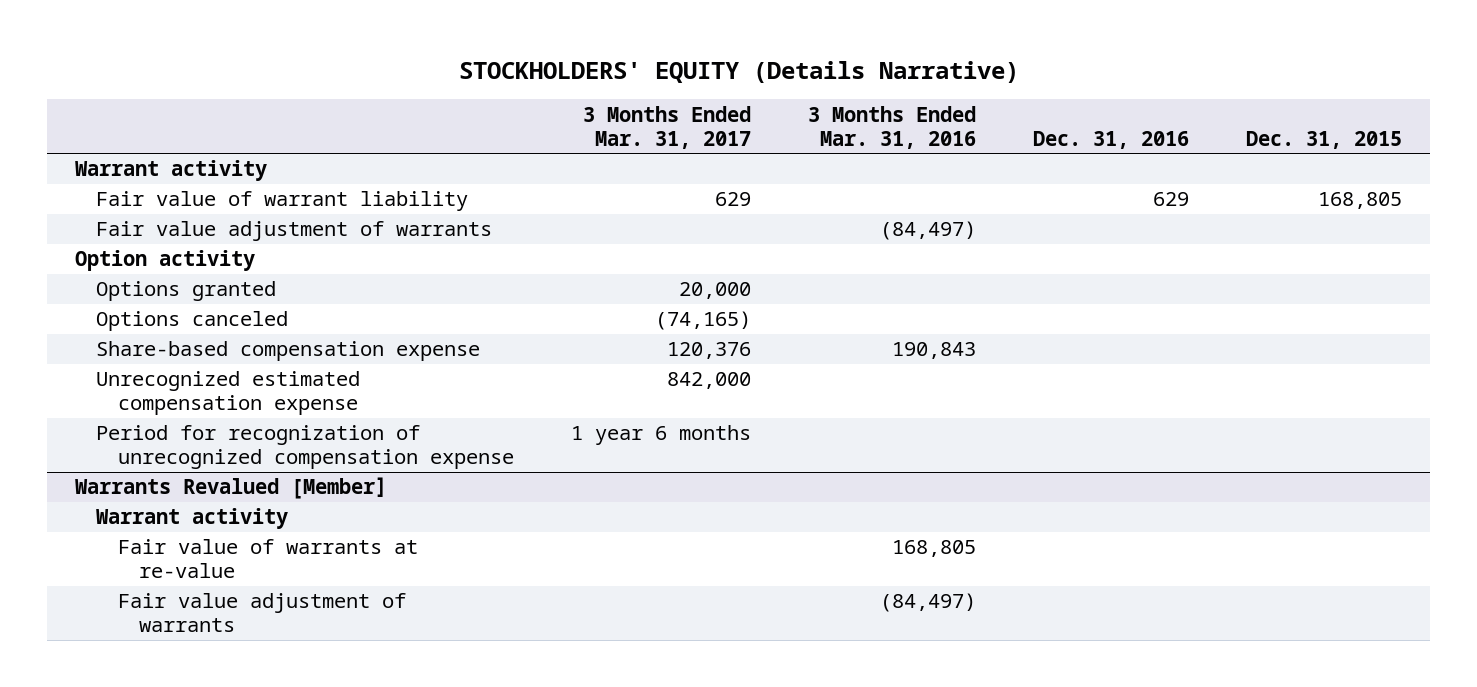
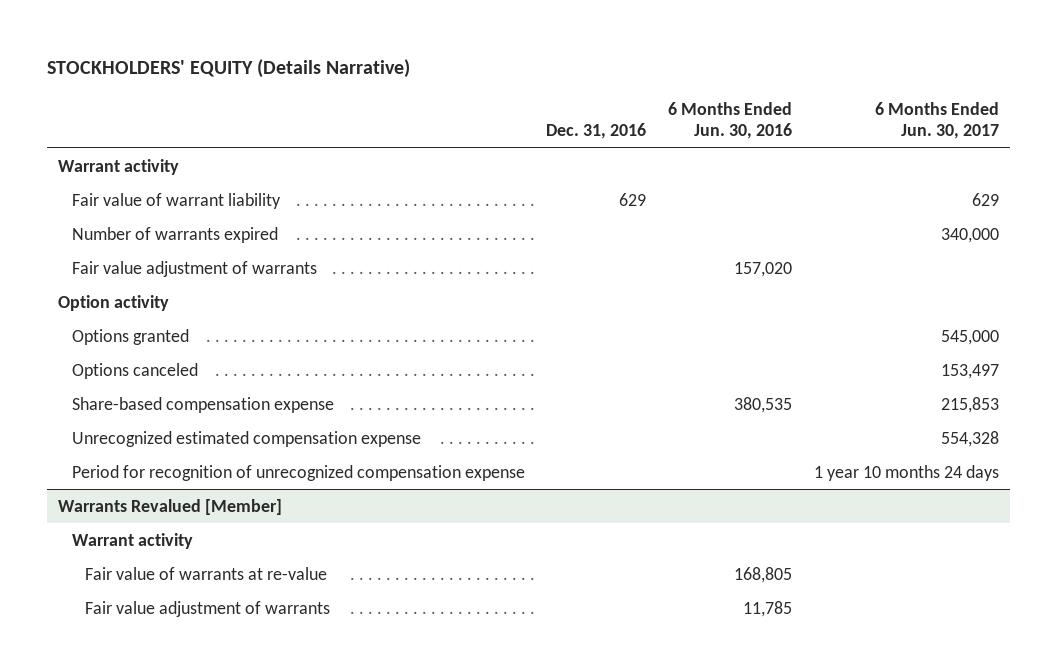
[582,105,751,149] 3 Months Ended Mar. 31, 2017 -> none
[807,105,976,149] 3 Months Ended Mar. 31, 2016 -> none
[1245,130,1402,149] Dec. 31, 2015 -> none
none -> [667,101,792,140] 6 Months Ended Jun. 30, 2016
none -> [874,101,999,140] 6 Months Ended Jun. 30, 2017
none -> [71,226,278,243] Number of warrants expired
[96,425,514,470] Period for recognization of unrecognized compensation expense -> [71,464,525,481] Period for recognition of unrecognized compensation expense

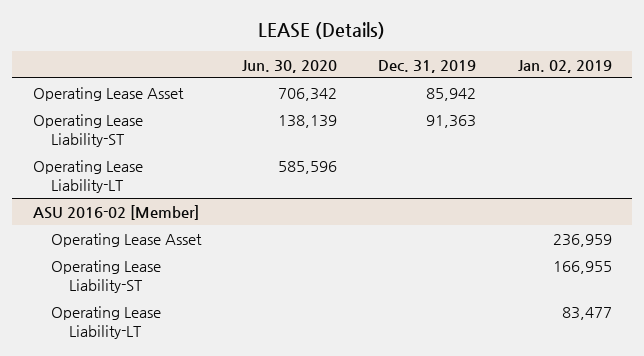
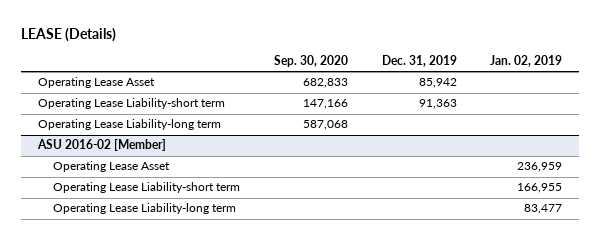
[242,59,338,73] Jun. 30, 2020 -> none
none -> [273,55,348,68] Sep. 30, 2020
[32,113,143,147] Operating Lease Liability-ST -> [37,98,225,110] Operating Lease Liability-short term
[32,159,143,193] Operating Lease Liability-LT -> [37,119,221,131] Operating Lease Liability-long term
[50,259,161,293] Operating Lease Liability-ST -> [53,182,241,194] Operating Lease Liability-short term
[50,305,161,339] Operating Lease Liability-LT -> [53,203,237,215] Operating Lease Liability-long term

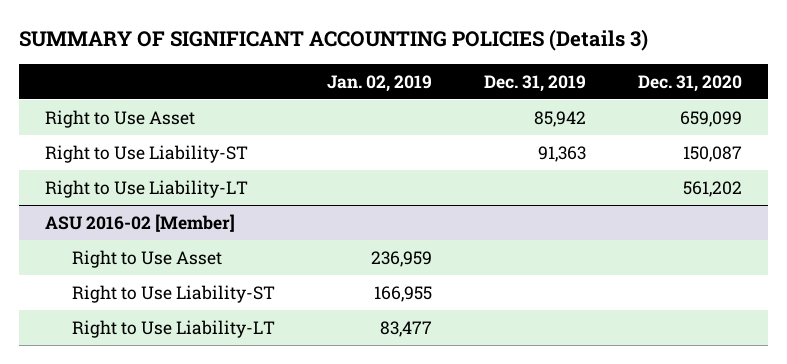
[21,28,117,43] LEASE (Details) -> [18,29,648,52] SUMMARY OF SIGNIFICANT ACCOUNTING POLICIES (Details 3)
[273,55,348,68] Sep. 30, 2020 -> none
none -> [638,74,743,92] Dec. 31, 2020
[37,77,155,89] Operating Lease Asset -> [44,109,195,128] Right to Use Asset
[37,98,225,110] Operating Lease Liability-short term -> [44,144,248,163] Right to Use Liability-ST
[37,119,221,131] Operating Lease Liability-long term -> [44,179,248,198] Right to Use Liability-LT
[53,161,171,173] Operating Lease Asset -> [72,249,223,268] Right to Use Asset
[53,182,241,194] Operating Lease Liability-short term -> [72,284,276,303] Right to Use Liability-ST
[53,203,237,215] Operating Lease Liability-long term -> [72,319,276,338] Right to Use Liability-LT

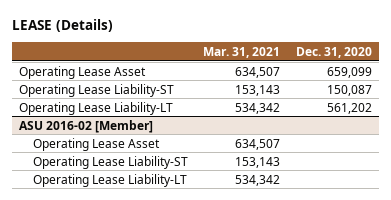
[18,29,648,52] SUMMARY OF SIGNIFICANT ACCOUNTING POLICIES (Details 3) -> [11,19,113,33] LEASE (Details)
[327,74,433,92] Jan. 02, 2019 -> none
[484,74,587,92] Dec. 31, 2019 -> none
none -> [203,46,281,58] Mar. 31, 2021
[44,109,195,128] Right to Use Asset -> [19,65,147,79] Operating Lease Asset
[44,144,248,163] Right to Use Liability-ST -> [19,83,175,97] Operating Lease Liability-ST
[44,179,248,198] Right to Use Liability-LT -> [19,101,174,115] Operating Lease Liability-LT
[72,249,223,268] Right to Use Asset -> [32,137,160,151] Operating Lease Asset
[72,284,276,303] Right to Use Liability-ST -> [32,155,188,169] Operating Lease Liability-ST
[72,319,276,338] Right to Use Liability-LT -> [32,173,187,187] Operating Lease Liability-LT

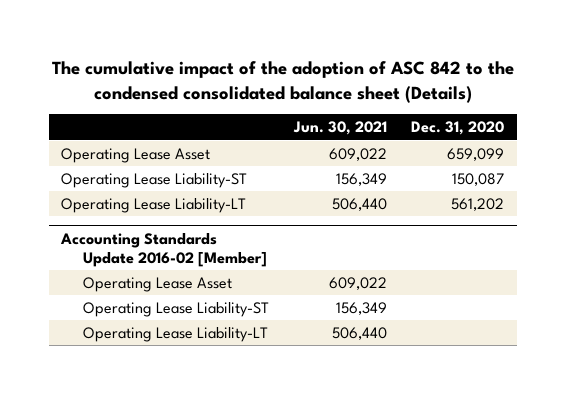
[11,19,113,33] LEASE (Details) -> [51,60,514,103] The cumulative impact of the adoption of ASC 842 to the condensed consolidated balance sheet (Details)
[203,46,281,58] Mar. 31, 2021 -> none
none -> [292,121,387,136] Jun. 30, 2021
[19,119,154,133] ASU 2016-02 [Member] -> [60,232,268,267] Accounting Standards Update 2016-02 [Member]

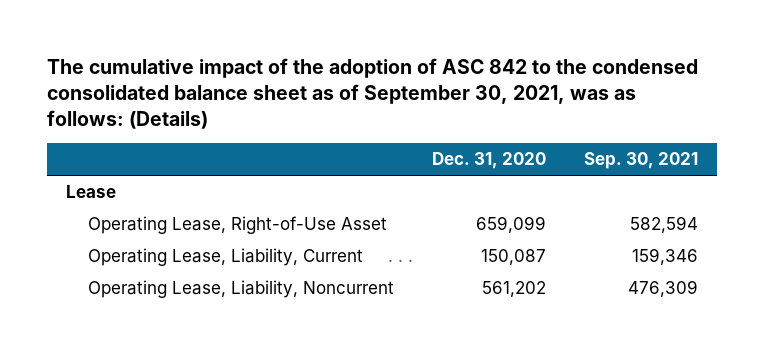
[51,60,514,103] The cumulative impact of the adoption of ASC 842 to the condensed consolidated balance sheet (Details) -> [47,57,699,130] The cumulative impact of the adoption of ASC 842 to the condensed consolidated balance sheet as of September 30, 2021, was as follows: (Details)
[292,121,387,136] Jun. 30, 2021 -> none
none -> [583,152,698,170] Sep. 30, 2021
[60,232,268,267] Accounting Standards Update 2016-02 [Member] -> none
[83,276,233,292] Operating Lease Asset -> none
[83,301,270,317] Operating Lease Liability-ST -> none
[83,326,269,342] Operating Lease Liability-LT -> none
none -> [66,185,117,199] Lease
[61,147,211,163] Operating Lease Asset -> [88,216,388,235] Operating Lease, Right-of-Use Asset
[61,172,248,188] Operating Lease Liability-ST -> [88,248,364,267] Operating Lease, Liability, Current
[61,197,247,213] Operating Lease Liability-LT -> [88,280,395,299] Operating Lease, Liability, Noncurrent

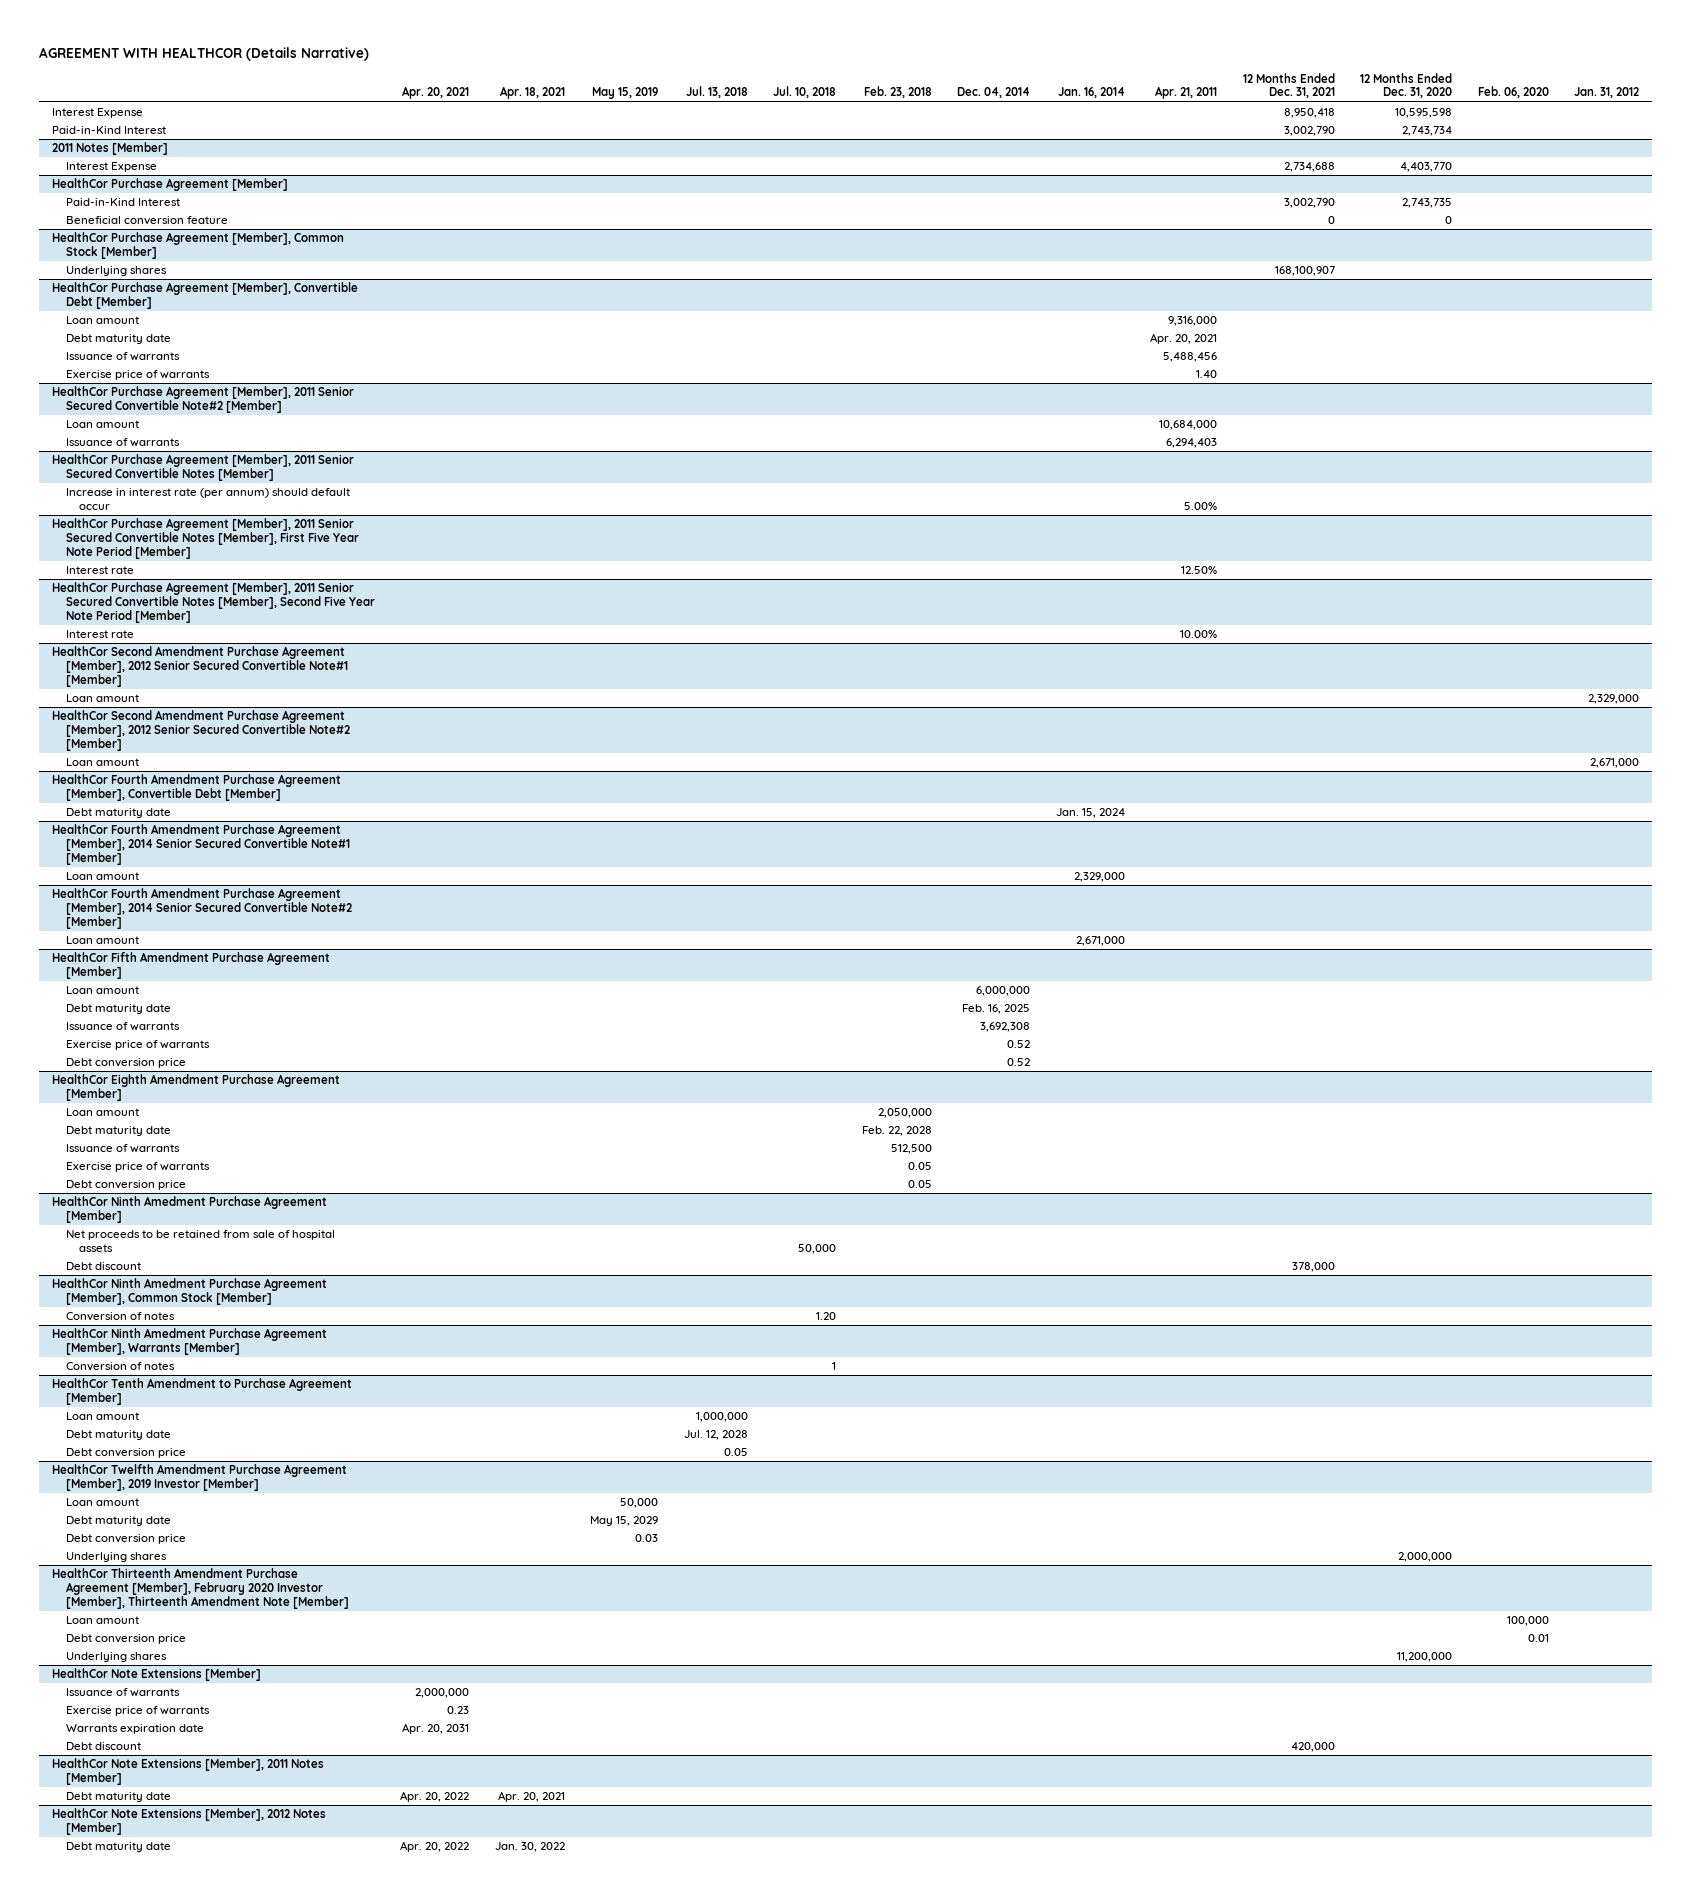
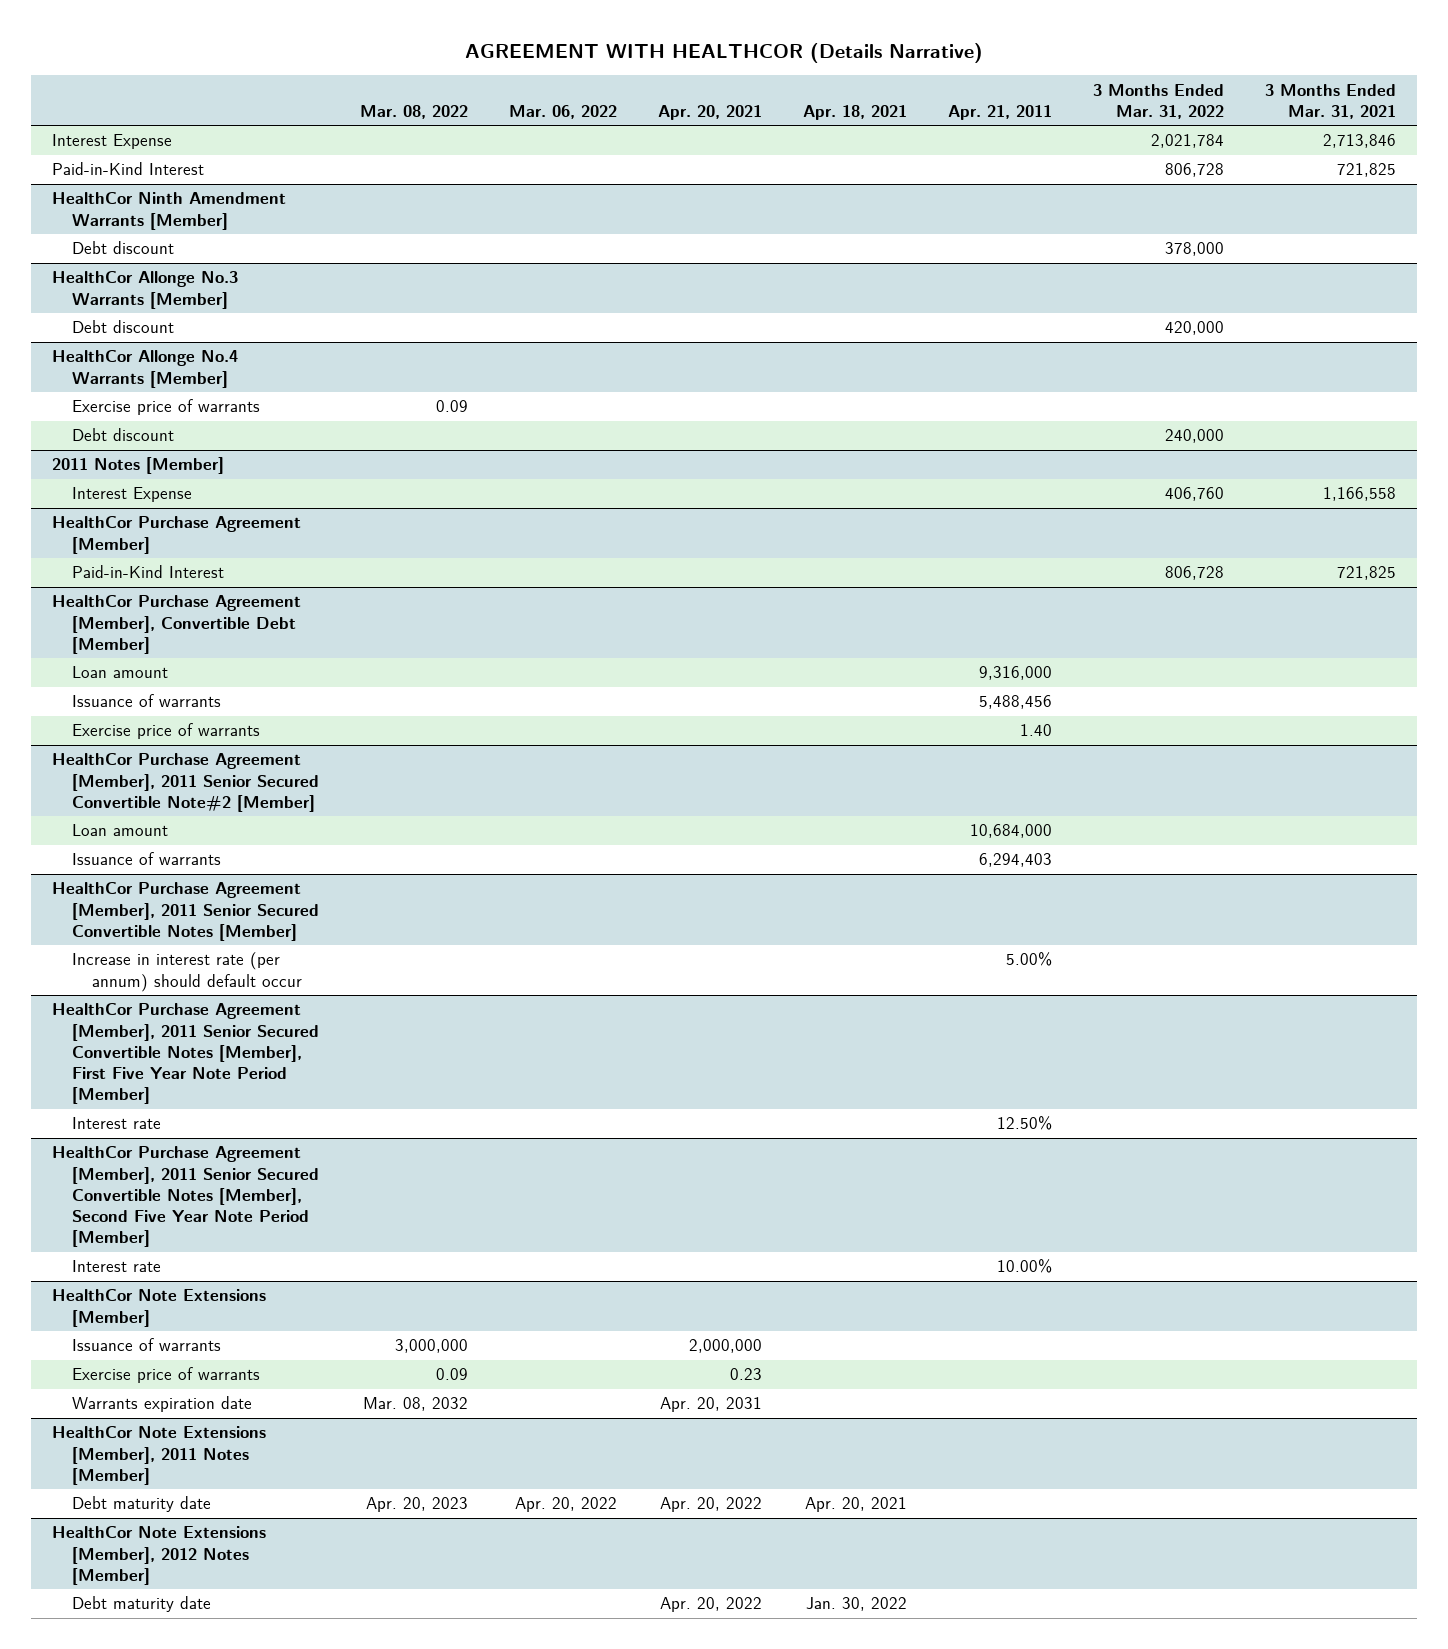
[592,87,659,100] May 15, 2019 -> none
[685,86,748,99] Jul. 13, 2018 -> none
[773,86,837,99] Jul. 10, 2018 -> none
[863,86,932,99] Feb. 23, 2018 -> none
[957,87,1031,99] Dec. 04, 2014 -> none
[1057,87,1125,99] Jan. 16, 2014 -> none
[1242,72,1335,99] 12 Months Ended Dec. 31, 2021 -> none
[1360,72,1453,99] 12 Months Ended Dec. 31, 2020 -> none
[1477,86,1549,99] Feb. 06, 2020 -> none
[1574,87,1640,99] Jan. 31, 2012 -> none
none -> [360,104,469,119] Mar. 08, 2022
none -> [509,104,618,119] Mar. 06, 2022
none -> [1093,83,1225,119] 3 Months Ended Mar. 31, 2022
none -> [1265,83,1397,119] 3 Months Ended Mar. 31, 2021
none -> [51,192,286,230] HealthCor Ninth Amendment Warrants [Member]
none -> [72,241,175,255] Debt discount
none -> [51,271,238,309] HealthCor Allonge No.3 Warrants [Member]
none -> [72,320,175,334] Debt discount
none -> [51,350,238,388] HealthCor Allonge No.4 Warrants [Member]
none -> [72,399,261,416] Exercise price of warrants
none -> [72,428,175,442] Debt discount
[65,216,228,226] Beneficial conversion feature -> none
[52,232,345,260] HealthCor Purchase Agreement [Member], Common Stock [Member] -> none
[65,266,167,277] Underlying shares -> none
[65,334,171,345] Debt maturity date -> none
[52,646,348,687] HealthCor Second Amendment Purchase Agreement [Member], 2012 Senior Secured Convertible Note#1 [Member] -> none
[65,694,139,703] Loan amount -> none
[52,710,350,751] HealthCor Second Amendment Purchase Agreement [Member], 2012 Senior Secured Convertible Note#2 [Member] -> none
[65,758,139,767] Loan amount -> none
[52,774,342,802] HealthCor Fourth Amendment Purchase Agreement [Member], Convertible Debt [Member] -> none
[65,808,171,819] Debt maturity date -> none
[52,824,350,865] HealthCor Fourth Amendment Purchase Agreement [Member], 2014 Senior Secured Convertible Note#1 [Member] -> none
[65,872,139,881] Loan amount -> none
[52,888,352,929] HealthCor Fourth Amendment Purchase Agreement [Member], 2014 Senior Secured Convertible Note#2 [Member] -> none
[65,936,139,945] Loan amount -> none
[52,952,331,980] HealthCor Fifth Amendment Purchase Agreement [Member] -> none
[65,986,139,995] Loan amount -> none
[65,1004,171,1015] Debt maturity date -> none
[65,1022,180,1032] Issuance of warrants -> none
[65,1040,210,1051] Exercise price of warrants -> none
[65,1058,186,1069] Debt conversion price -> none
[52,1074,341,1102] HealthCor Eighth Amendment Purchase Agreement [Member] -> none
[65,1108,139,1117] Loan amount -> none
[65,1126,171,1137] Debt maturity date -> none
[65,1144,180,1154] Issuance of warrants -> none
[65,1162,210,1173] Exercise price of warrants -> none
[65,1180,186,1191] Debt conversion price -> none
[52,1196,328,1224] HealthCor Ninth Amedment Purchase Agreement [Member] -> none
[65,1230,335,1253] Net proceeds to be retained from sale of hospital assets -> none
[65,1262,141,1271] Debt discount -> none
[52,1278,328,1306] HealthCor Ninth Amedment Purchase Agreement [Member], Common Stock [Member] -> none
[65,1312,175,1322] Conversion of notes -> none
[52,1328,328,1356] HealthCor Ninth Amedment Purchase Agreement [Member], Warrants [Member] -> none
[65,1362,175,1372] Conversion of notes -> none
[52,1378,353,1406] HealthCor Tenth Amendment to Purchase Agreement [Member] -> none
[65,1412,139,1421] Loan amount -> none
[65,1430,171,1441] Debt maturity date -> none
[65,1448,186,1459] Debt conversion price -> none
[52,1464,348,1492] HealthCor Twelfth Amendment Purchase Agreement [Member], 2019 Investor [Member] -> none
[65,1498,139,1507] Loan amount -> none
[65,1516,171,1527] Debt maturity date -> none
[65,1534,186,1545] Debt conversion price -> none
[65,1552,167,1563] Underlying shares -> none
[52,1568,349,1609] HealthCor Thirteenth Amendment Purchase Agreement [Member], February 2020 Investor [Member], Thirteenth Amendment Note [Member] -> none
[65,1616,139,1625] Loan amount -> none
[65,1634,186,1645] Debt conversion price -> none
[65,1652,167,1663] Underlying shares -> none
[65,1742,141,1751] Debt discount -> none

